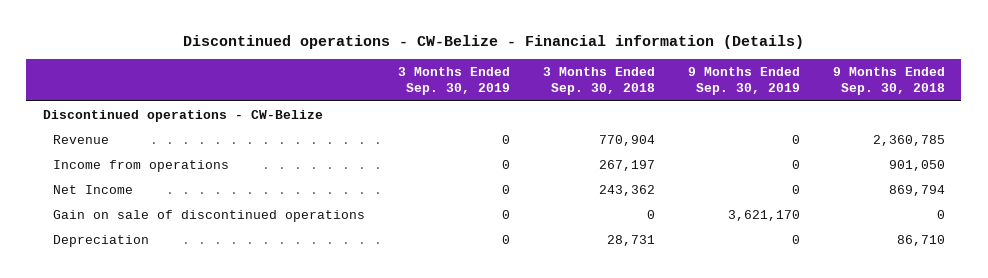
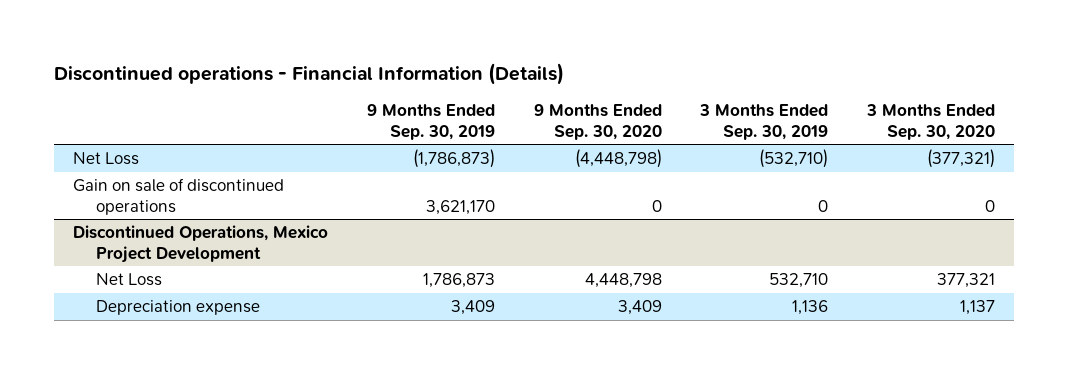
[182,35,804,50] Discontinued operations - CW-Belize - Financial information (Details) -> [53,62,564,85] Discontinued operations - Financial Information (Details)
[543,67,656,96] 3 Months Ended Sep. 30, 2018 -> none
[832,67,945,96] 9 Months Ended Sep. 30, 2018 -> none
none -> [533,103,662,140] 9 Months Ended Sep. 30, 2020
none -> [866,103,996,140] 3 Months Ended Sep. 30, 2020
[42,109,323,122] Discontinued operations - CW-Belize -> none
[53,134,110,144] Revenue -> none
[53,159,230,172] Income from operations -> none
[53,184,134,194] Net Income -> [73,152,140,166] Net Loss
[502,184,511,194] 0 -> [759,149,829,169] (532,710)
[792,184,801,194] 0 -> [412,149,495,169] (1,786,873)
none -> [73,225,329,263] Discontinued Operations, Mexico Project Development
none -> [95,273,162,287] Net Loss
[53,234,150,247] Depreciation -> [95,300,260,316] Depreciation expense
[502,234,511,244] 0 -> [792,300,829,316] 1,136
[792,234,801,244] 0 -> [450,300,495,316] 3,409

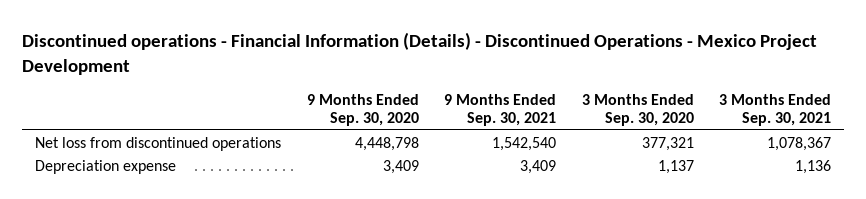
[53,62,564,85] Discontinued operations - Financial Information (Details) -> [22,32,818,76] Discontinued operations - Financial Information (Details) - Discontinued Operations - Mexico Project Development
[366,103,495,140] 9 Months Ended Sep. 30, 2019 -> none
[699,103,829,140] 3 Months Ended Sep. 30, 2019 -> none
none -> [444,93,557,127] 9 Months Ended Sep. 30, 2021
none -> [719,93,832,127] 3 Months Ended Sep. 30, 2021
[73,178,285,215] Gain on sale of discontinued operations -> none
[73,225,329,263] Discontinued Operations, Mexico Project Development -> none
[95,273,162,287] Net Loss -> none
[73,152,140,166] Net Loss -> [35,136,282,151] Net loss from discontinued operations
[574,149,662,169] (4,448,798) -> [354,136,419,151] 4,448,798
[927,149,996,169] (377,321) -> [641,136,694,151] 377,321

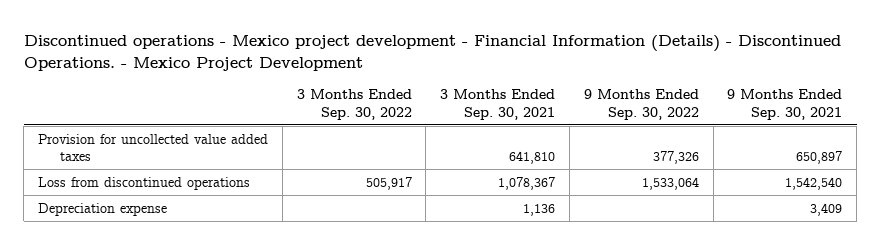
[22,32,818,76] Discontinued operations - Financial Information (Details) - Discontinued Operations - Mexico Project Development -> [23,34,841,71] Discontinued operations - Mexico project development - Financial Information (Details) - Discontinued Operations. - Mexico Project Development
[306,93,419,127] 9 Months Ended Sep. 30, 2020 -> none
[581,93,694,127] 3 Months Ended Sep. 30, 2020 -> none
none -> [296,89,412,120] 3 Months Ended Sep. 30, 2022
none -> [583,89,699,120] 9 Months Ended Sep. 30, 2022
none -> [38,133,269,162] Provision for uncollected value added taxes
[35,136,282,151] Net loss from discontinued operations -> [38,176,251,190] Loss from discontinued operations

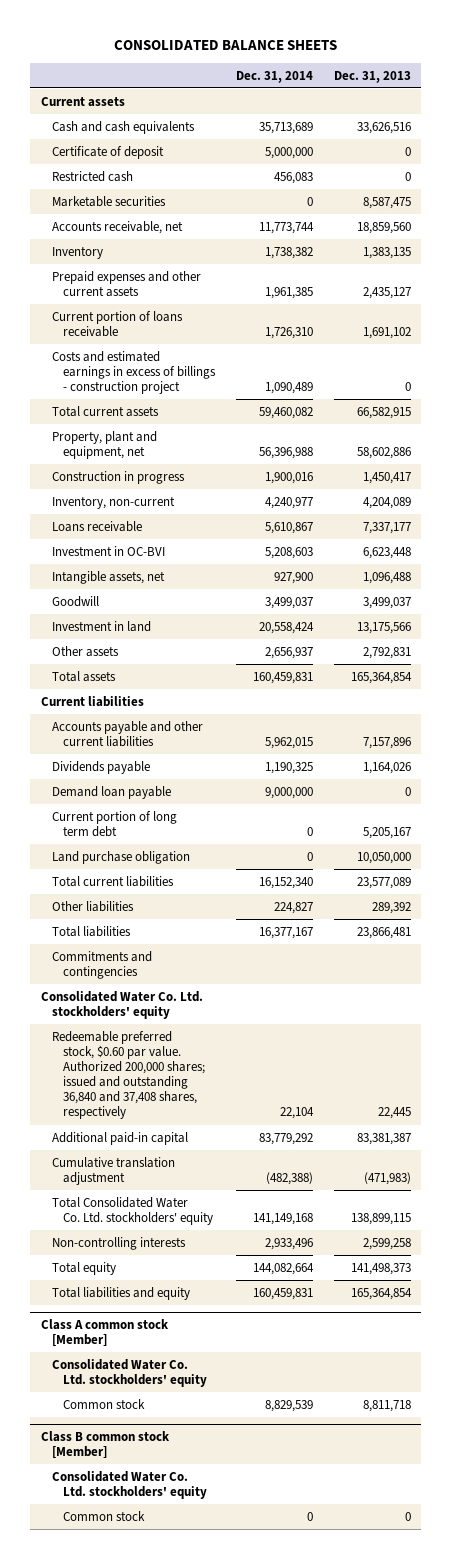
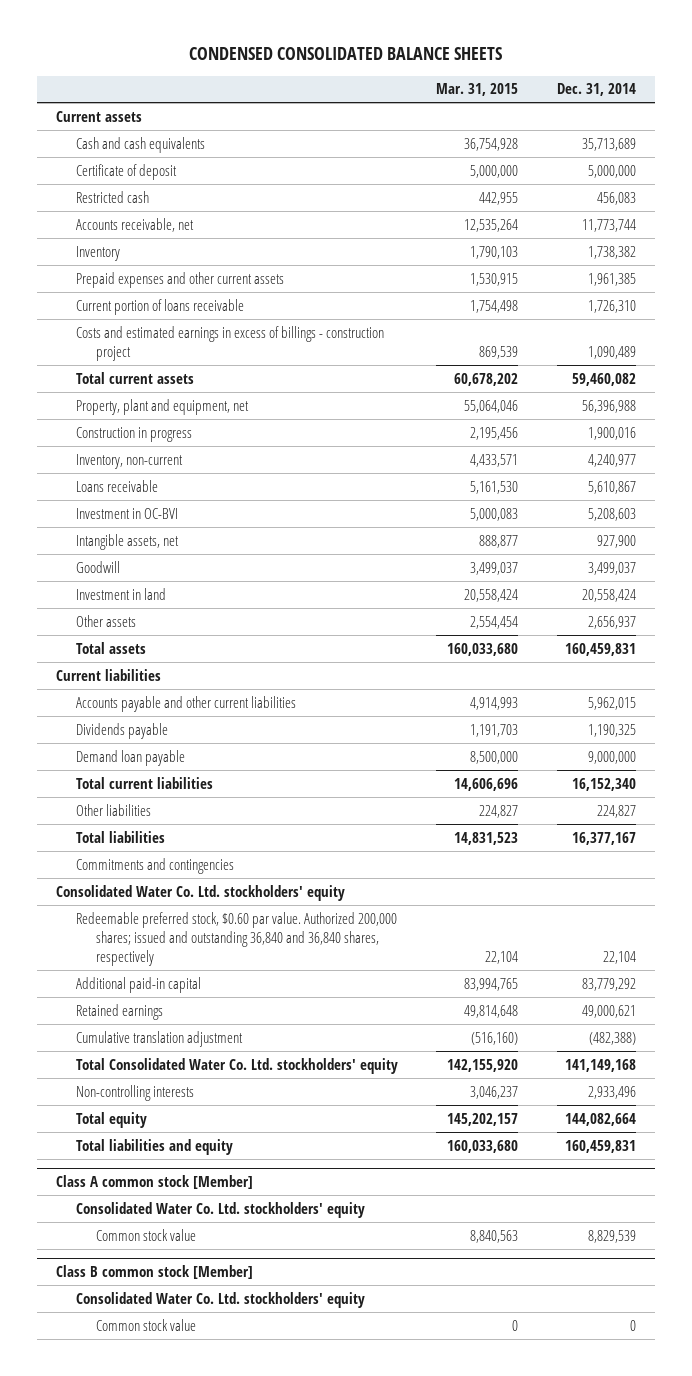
[113,40,337,51] CONSOLIDATED BALANCE SHEETS -> [188,47,502,61] CONDENSED CONSOLIDATED BALANCE SHEETS
[333,70,411,83] Dec. 31, 2013 -> none
none -> [436,83,519,97] Mar. 31, 2015
[52,195,167,207] Marketable securities -> none
[52,810,178,837] Current portion of long term debt -> none
[52,850,191,864] Land purchase obligation -> none
[52,1030,206,1120] Redeemable preferred stock, $0.60 par value. Authorized 200,000 shares; issued and outstanding 36,840 and 37,408 shares, respectively -> [76,911,398,966] Redeemable preferred stock, $0.60 par value. Authorized 200,000 shares; issued and outstanding 36,840 and 36,840 shares, respectively
none -> [76,1003,164,1020] Retained earnings
[63,1398,146,1409] Common stock -> [96,1228,197,1241] Common stock value
[63,1510,146,1521] Common stock -> [96,1318,197,1331] Common stock value

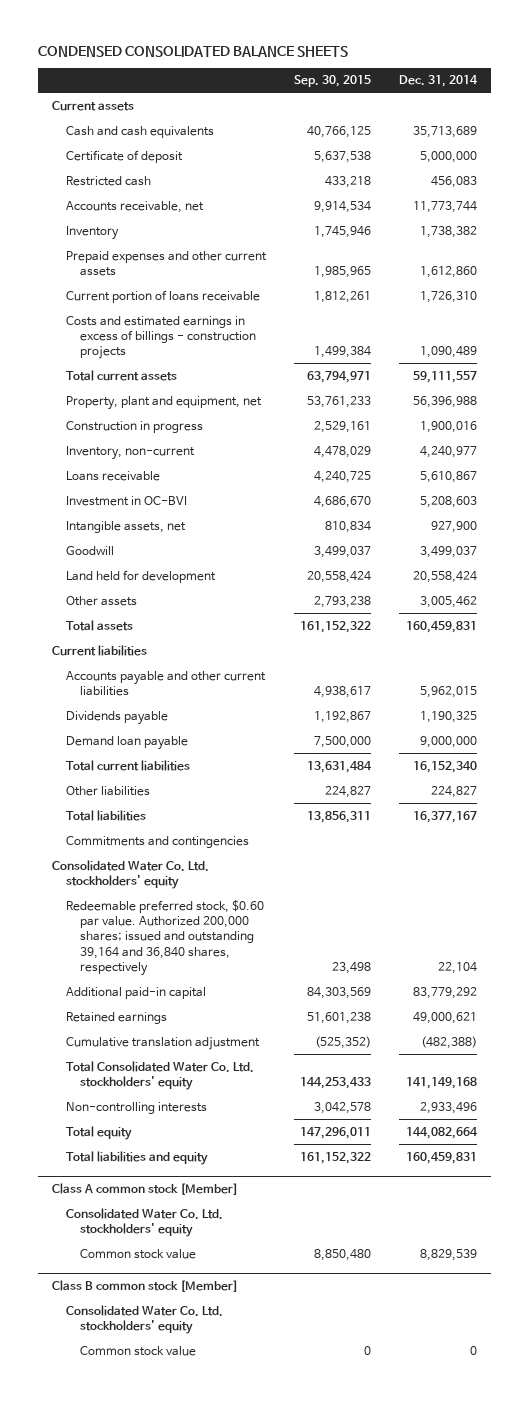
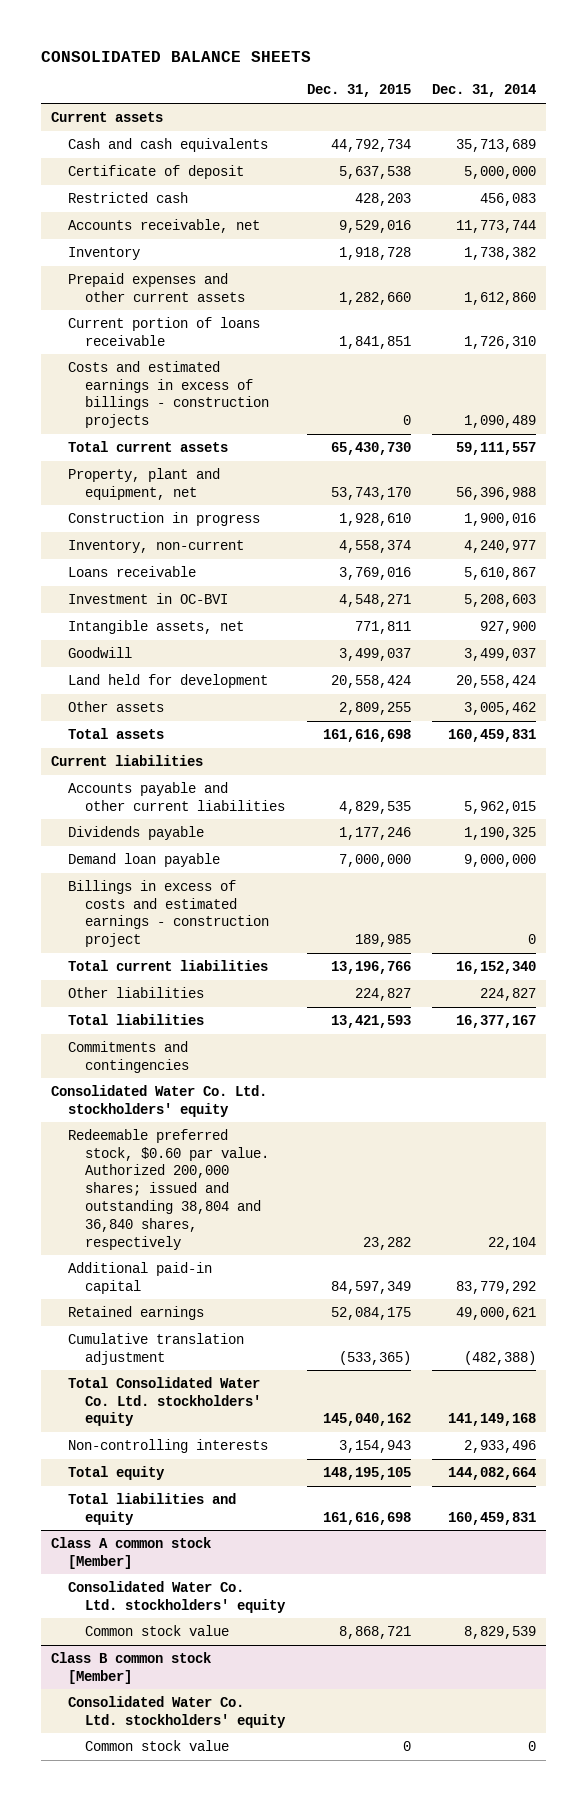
[37,45,348,57] CONDENSED CONSOLIDATED BALANCE SHEETS -> [40,51,311,63] CONSOLIDATED BALANCE SHEETS
[293,75,371,88] Sep. 30, 2015 -> none
none -> [306,84,411,98] Dec. 31, 2015
none -> [68,879,270,948] Billings in excess of costs and estimated earnings - construction project
[65,899,264,977] Redeemable preferred stock, $0.60 par value. Authorized 200,000 shares; issued and outstanding 39,164 and 36,840 shares, respectively -> [68,1128,270,1250] Redeemable preferred stock, $0.60 par value. Authorized 200,000 shares; issued and outstanding 38,804 and 36,840 shares, respectively

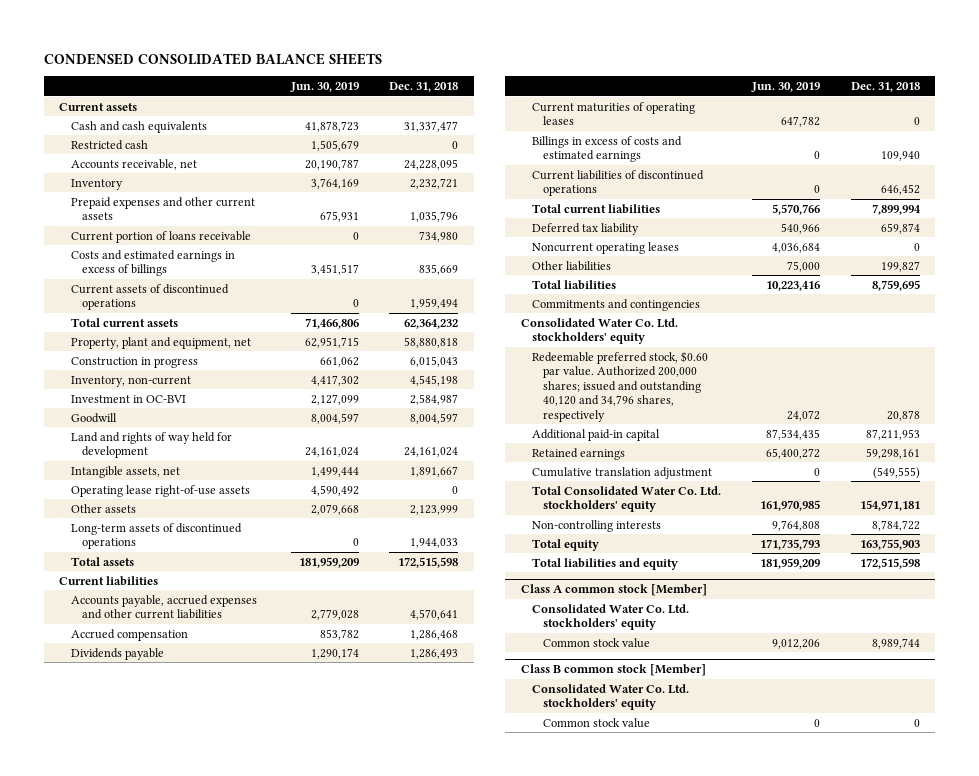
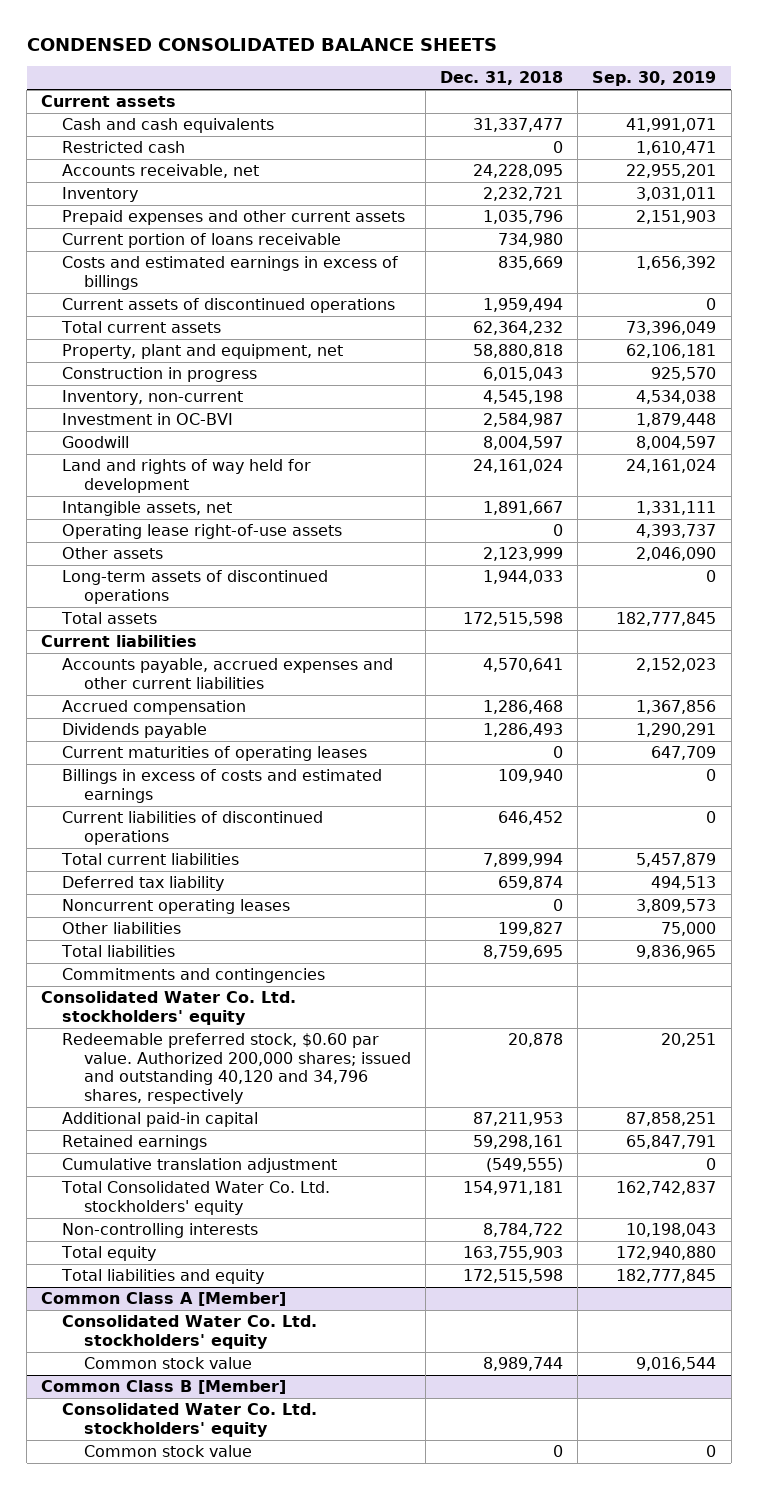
[289,82,359,93] Jun. 30, 2019 -> none
none -> [592,71,717,87] Sep. 30, 2019
[520,584,707,597] Class A common stock [Member] -> [41,1292,287,1307] Common Class A [Member]
[520,664,706,677] Class B common stock [Member] -> [41,1380,287,1395] Common Class B [Member]

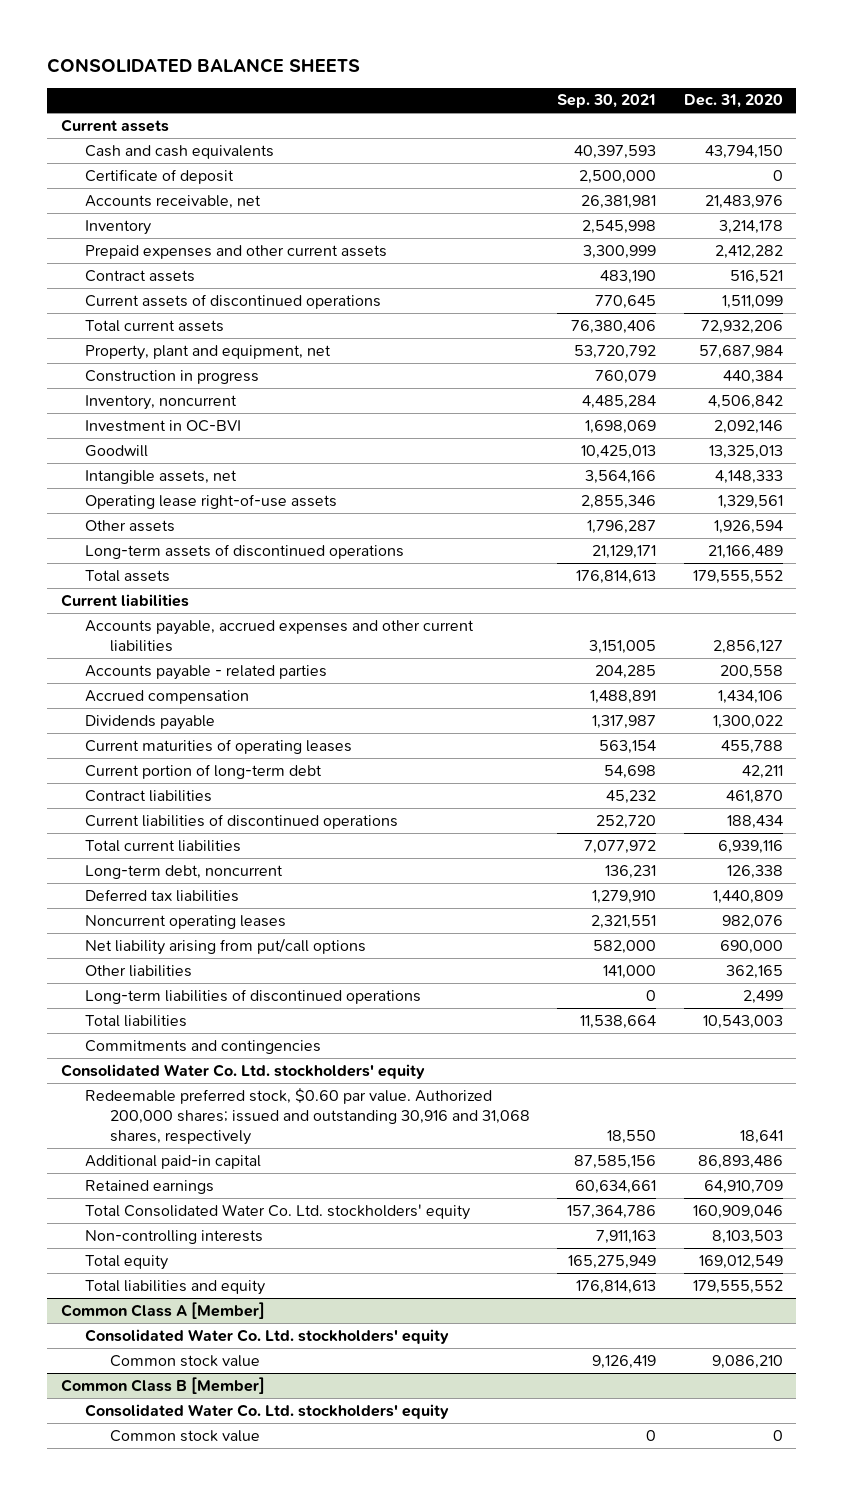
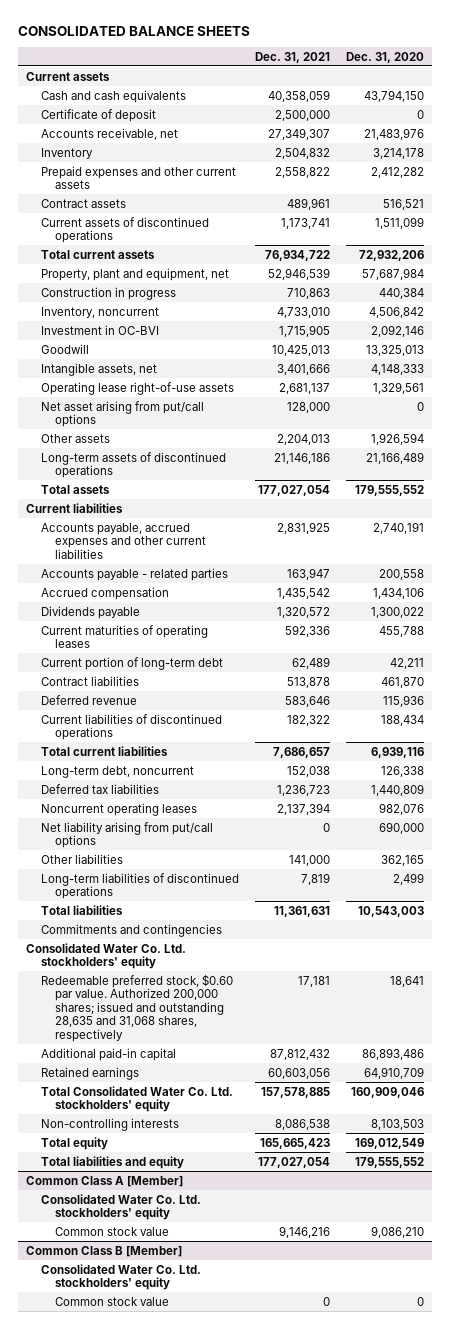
[557,94,657,109] Sep. 30, 2021 -> none
none -> [254,51,330,63] Dec. 31, 2021
none -> [40,400,204,428] Net asset arising from put/call options
[712,639,783,654] 2,856,127 -> [373,521,425,534] 2,740,191
none -> [40,694,137,705] Deferred revenue
[85,1087,530,1145] Redeemable preferred stock, $0.60 par value. Authorized 200,000 shares; issued and outstanding 30,916 and 31,068 shares, respectively -> [40,973,233,1042] Redeemable preferred stock, $0.60 par value. Authorized 200,000 shares; issued and outstanding 28,635 and 31,068 shares, respectively

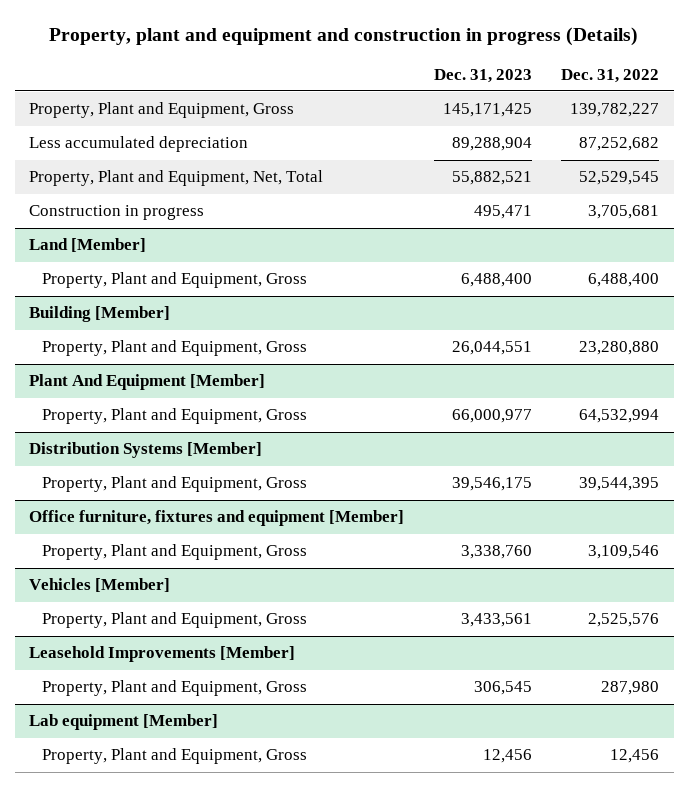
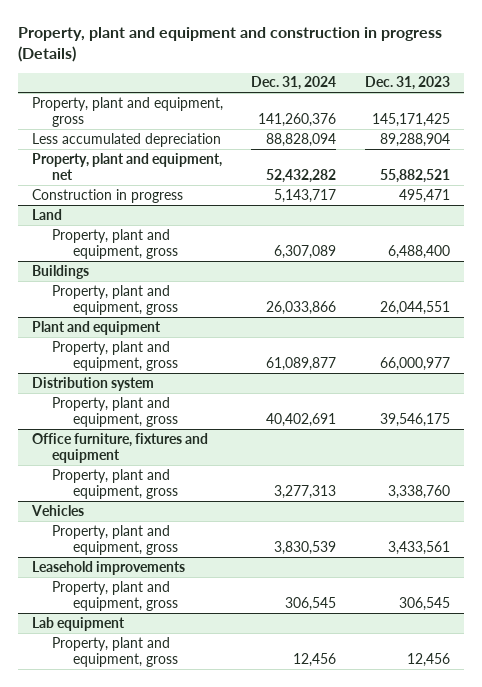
[560,68,659,83] Dec. 31, 2022 -> none
none -> [251,76,337,91] Dec. 31, 2024
[29,102,295,119] Property, Plant and Equipment, Gross -> [31,96,223,127] Property, plant and equipment, gross
[29,170,324,187] Property, Plant and Equipment, Net, Total -> [31,152,222,180] Property, plant and equipment, net
[29,238,147,253] Land [Member] -> [31,208,62,220] Land
[41,272,307,289] Property, Plant and Equipment, Gross -> [52,228,178,259] Property, plant and equipment, gross
[29,306,171,323] Building [Member] -> [31,264,89,279] Buildings
[41,340,307,357] Property, Plant and Equipment, Gross -> [52,284,178,315] Property, plant and equipment, gross
[29,374,266,391] Plant And Equipment [Member] -> [31,320,161,335] Plant and equipment
[41,408,307,425] Property, Plant and Equipment, Gross -> [52,340,178,371] Property, plant and equipment, gross
[29,442,263,459] Distribution Systems [Member] -> [31,376,154,391] Distribution system
[41,476,307,493] Property, Plant and Equipment, Gross -> [52,396,178,427] Property, plant and equipment, gross
[29,510,405,527] Office furniture, fixtures and equipment [Member] -> [31,432,208,463] Office furniture, fixtures and equipment
[41,544,307,561] Property, Plant and Equipment, Gross -> [52,468,178,499] Property, plant and equipment, gross
[29,578,171,593] Vehicles [Member] -> [30,504,84,516] Vehicles
[41,612,307,629] Property, Plant and Equipment, Gross -> [52,524,178,555] Property, plant and equipment, gross
[29,646,296,663] Leasehold Improvements [Member] -> [31,560,185,575] Leasehold improvements
[41,680,307,697] Property, Plant and Equipment, Gross -> [52,580,178,611] Property, plant and equipment, gross
[29,714,219,731] Lab equipment [Member] -> [31,616,125,631] Lab equipment
[41,748,307,765] Property, Plant and Equipment, Gross -> [52,636,178,667] Property, plant and equipment, gross

